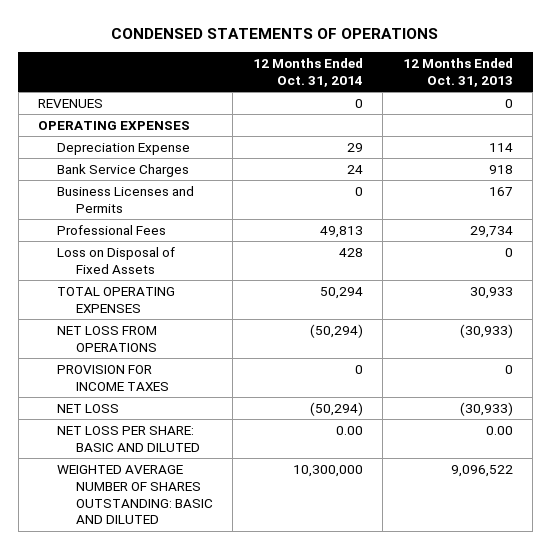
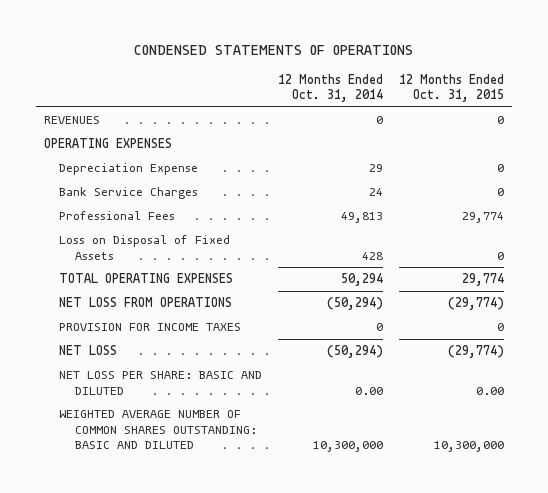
[402,58,513,88] 12 Months Ended Oct. 31, 2013 -> none
none -> [399,73,505,102] 12 Months Ended Oct. 31, 2015
[56,185,194,213] Business Licenses and Permits -> none
[56,464,213,525] WEIGHTED AVERAGE NUMBER OF SHARES OUTSTANDING: BASIC AND DILUTED -> [59,410,257,449] WEIGHTED AVERAGE NUMBER OF COMMON SHARES OUTSTANDING: BASIC AND DILUTED

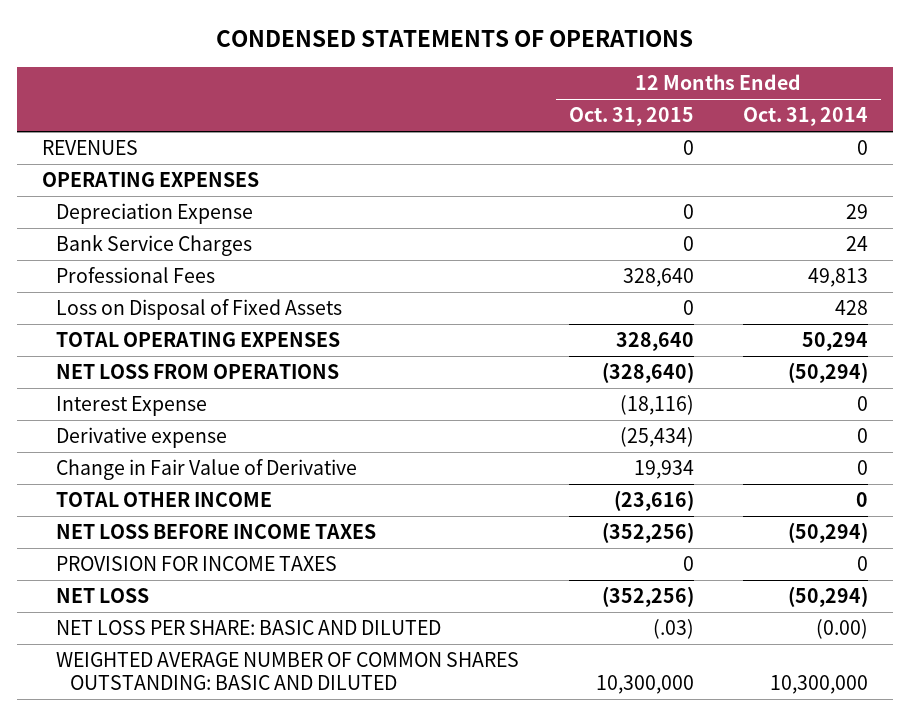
[462,212,505,224] 29,774 -> [622,268,694,288] 328,640
[462,273,505,287] 29,774 -> [615,332,694,352] 328,640
[448,297,505,311] (29,774) -> [601,362,694,384] (328,640)
none -> [55,396,207,417] Interest Expense
none -> [55,427,227,449] Derivative expense
none -> [55,459,357,481] Change in Fair Value of Derivative
none -> [55,492,272,508] TOTAL OTHER INCOME
none -> [55,524,376,540] NET LOSS BEFORE INCOME TAXES
[448,345,505,359] (29,774) -> [601,586,694,608] (352,256)
[355,386,384,395] 0.00 -> [816,619,869,640] (0.00)
[476,386,505,395] 0.00 -> [652,619,694,640] (.03)

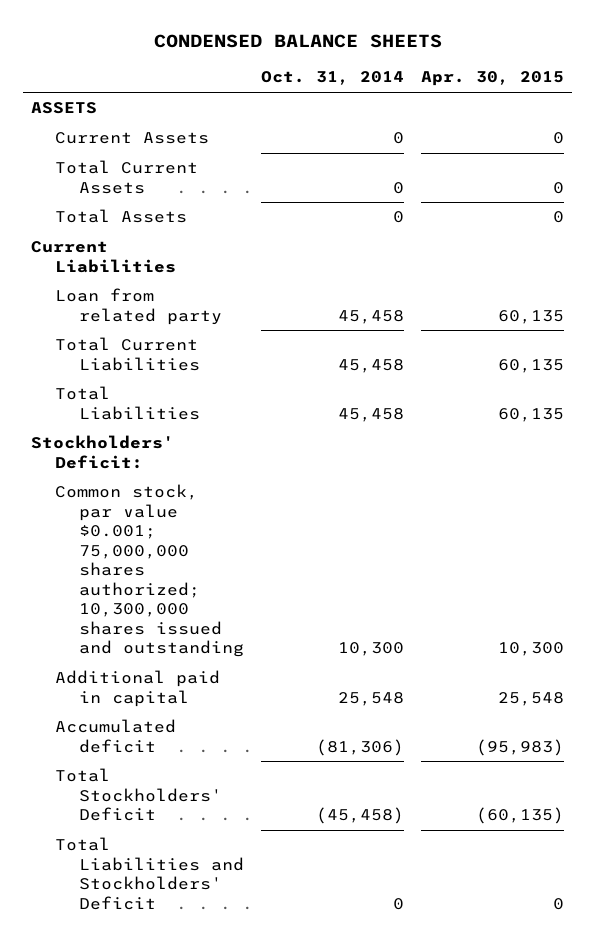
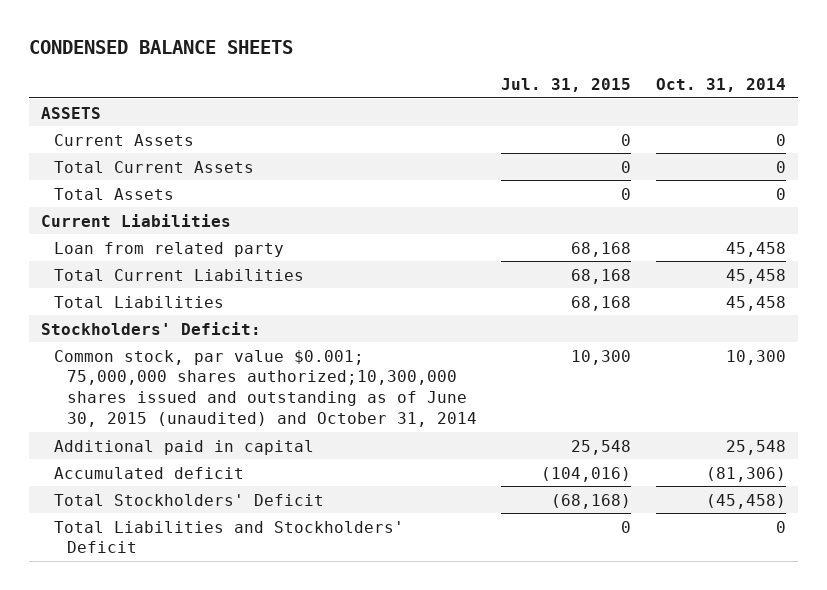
[420,71,564,87] Apr. 30, 2015 -> none
none -> [501,77,632,92] Jul. 31, 2015
[55,484,245,657] Common stock, par value $0.001; 75,000,000 shares authorized; 10,300,000 shares issued and outstanding -> [54,349,477,428] Common stock, par value $0.001; 75,000,000 shares authorized;10,300,000 shares issued and outstanding as of June 30, 2015 (unaudited) and October 31, 2014

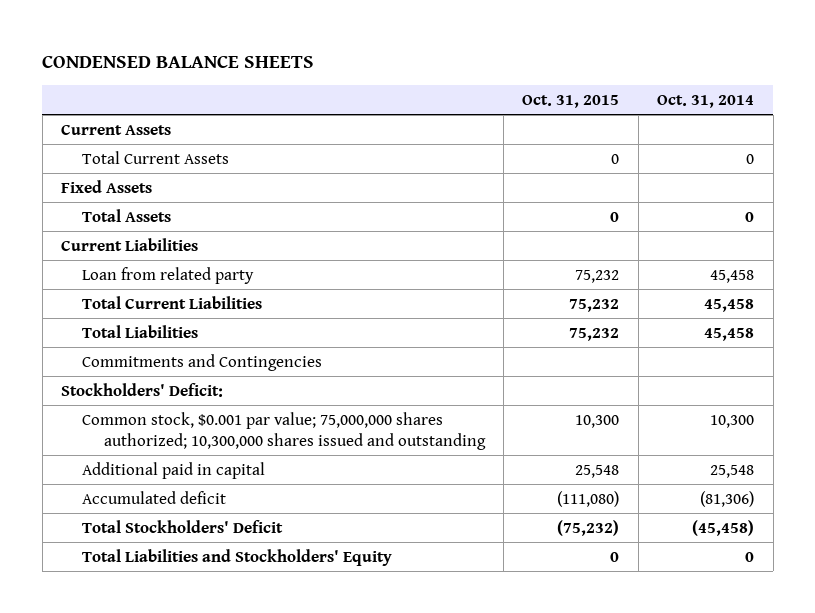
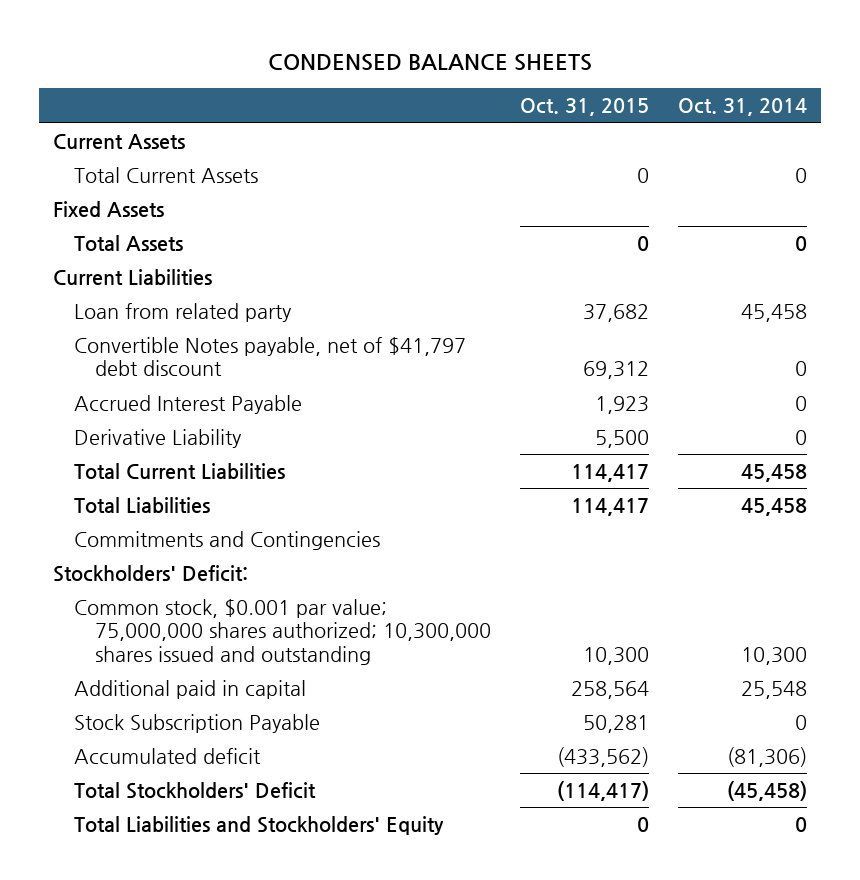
[575,269,620,283] 75,232 -> [582,303,649,322] 37,682
none -> [74,336,467,377] Convertible Notes payable, net of $41,797 debt discount
none -> [74,394,303,414] Accrued Interest Payable
none -> [74,428,243,448] Derivative Liability
[569,298,620,312] 75,232 -> [570,463,649,482] 114,417
[569,327,620,341] 75,232 -> [570,497,649,516] 114,417
[575,464,620,478] 25,548 -> [570,680,649,699] 258,564
none -> [74,713,321,733] Stock Subscription Payable
[557,490,620,507] (111,080) -> [556,746,649,767] (433,562)
[557,519,620,536] (75,232) -> [556,780,649,801] (114,417)

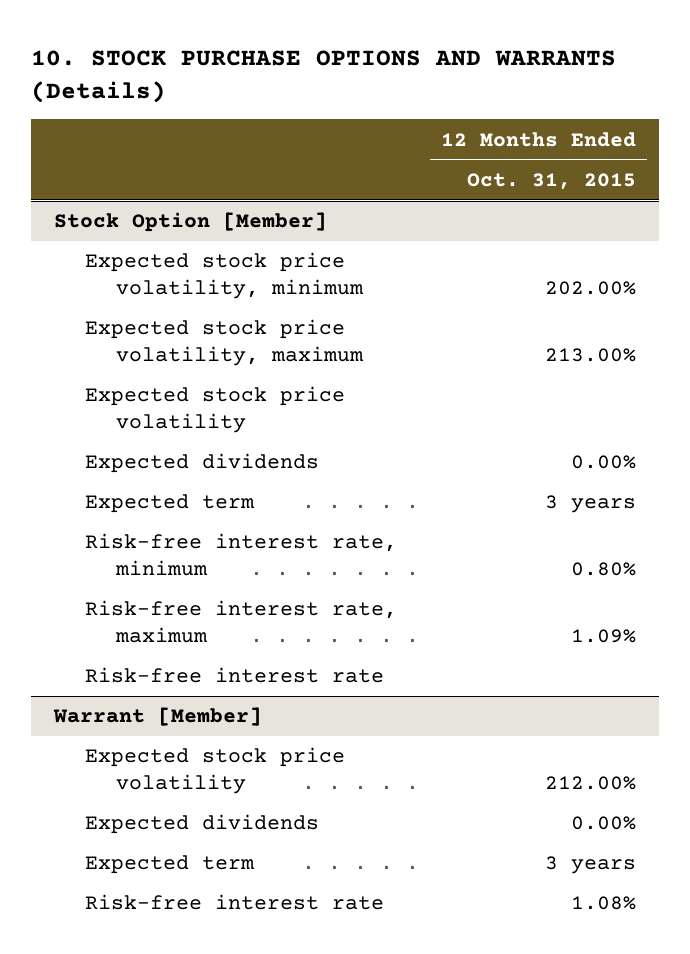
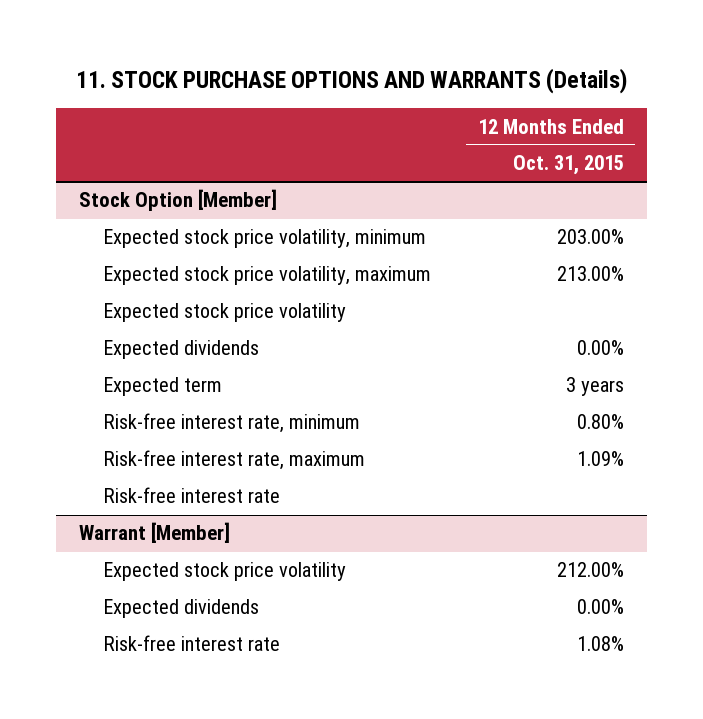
[31,49,617,103] 10. STOCK PURCHASE OPTIONS AND WARRANTS (Details) -> [75,67,627,94] 11. STOCK PURCHASE OPTIONS AND WARRANTS (Details)
[545,281,637,296] 202.00% -> [556,229,624,245] 203.00%
[84,855,255,875] Expected term -> none

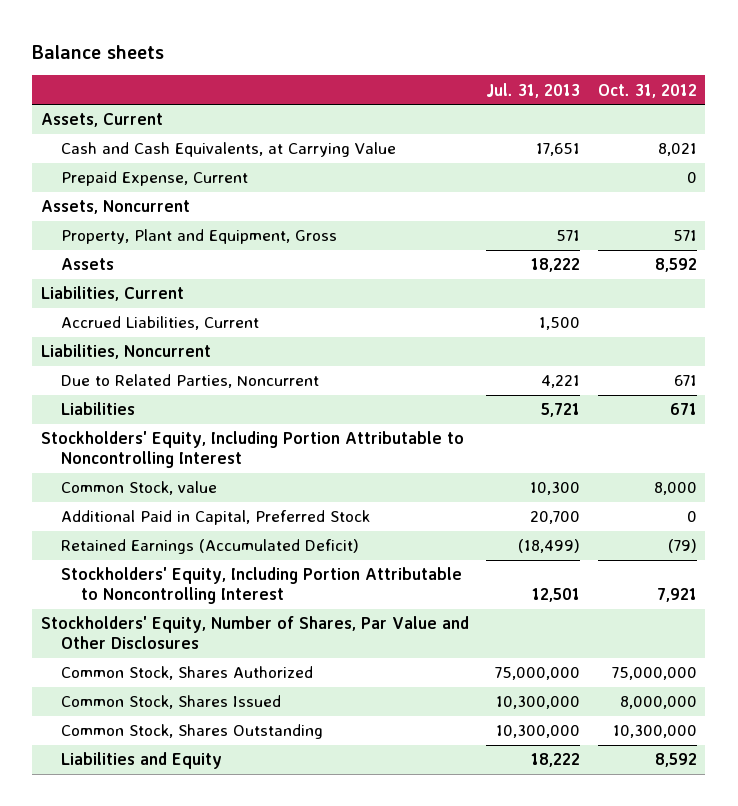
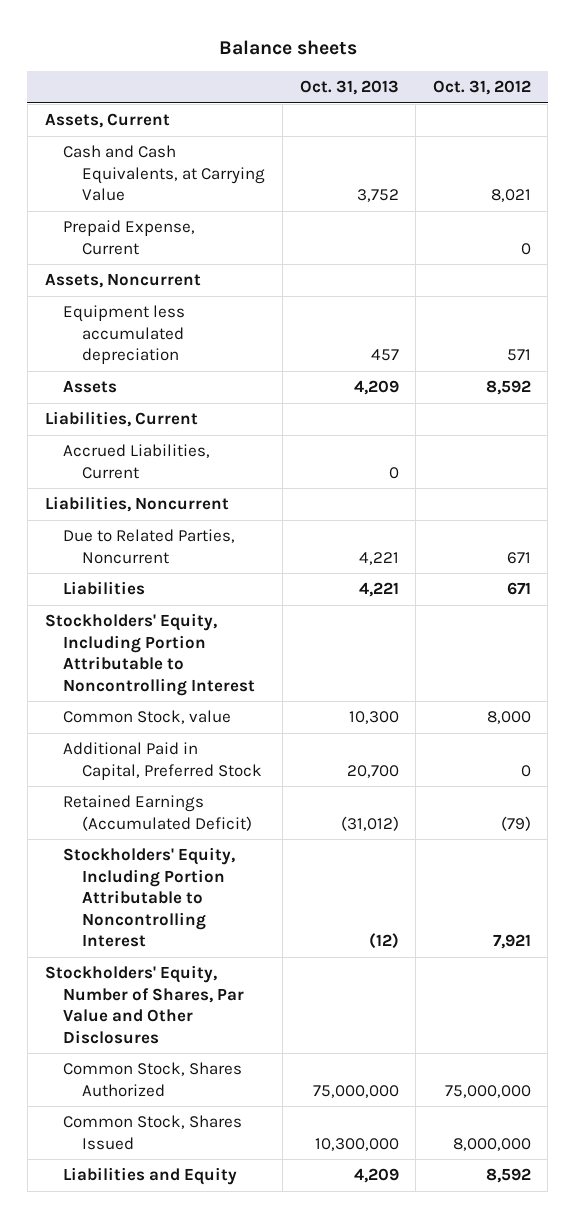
[486,82,581,98] Jul. 31, 2013 -> none
none -> [299,80,399,96] Oct. 31, 2013
[61,229,338,245] Property, Plant and Equipment, Gross -> [63,305,186,365] Equipment less accumulated depreciation
[61,724,324,740] Common Stock, Shares Outstanding -> none

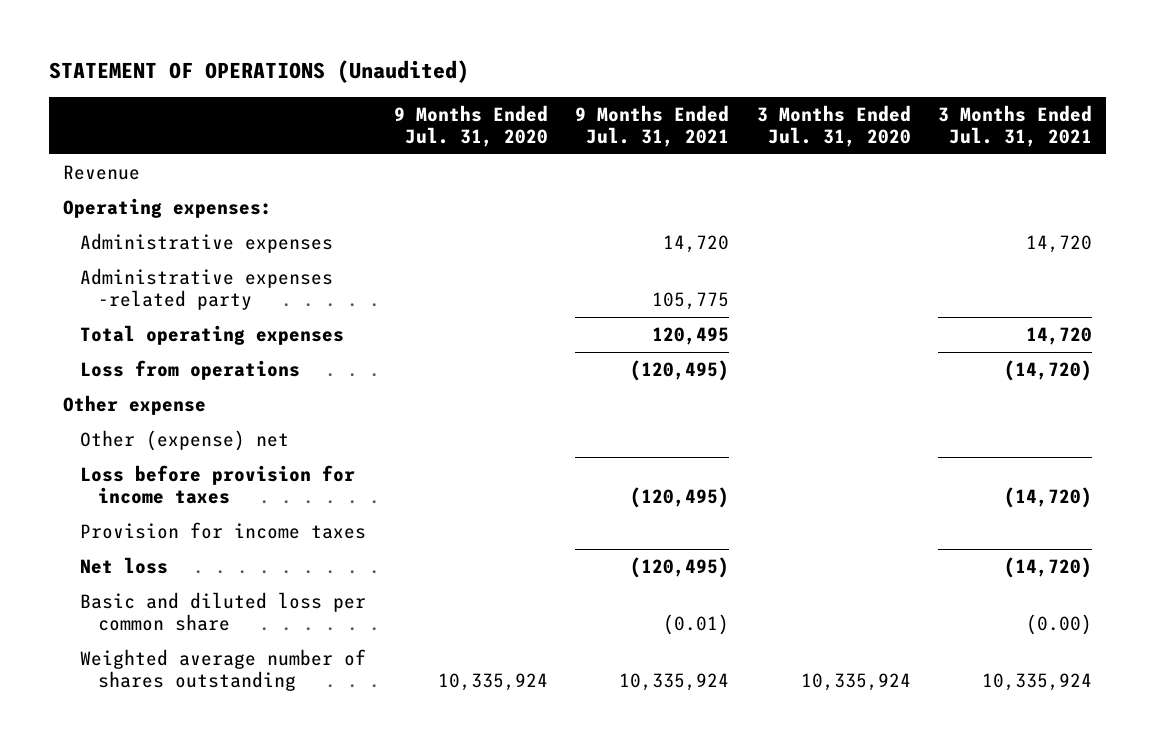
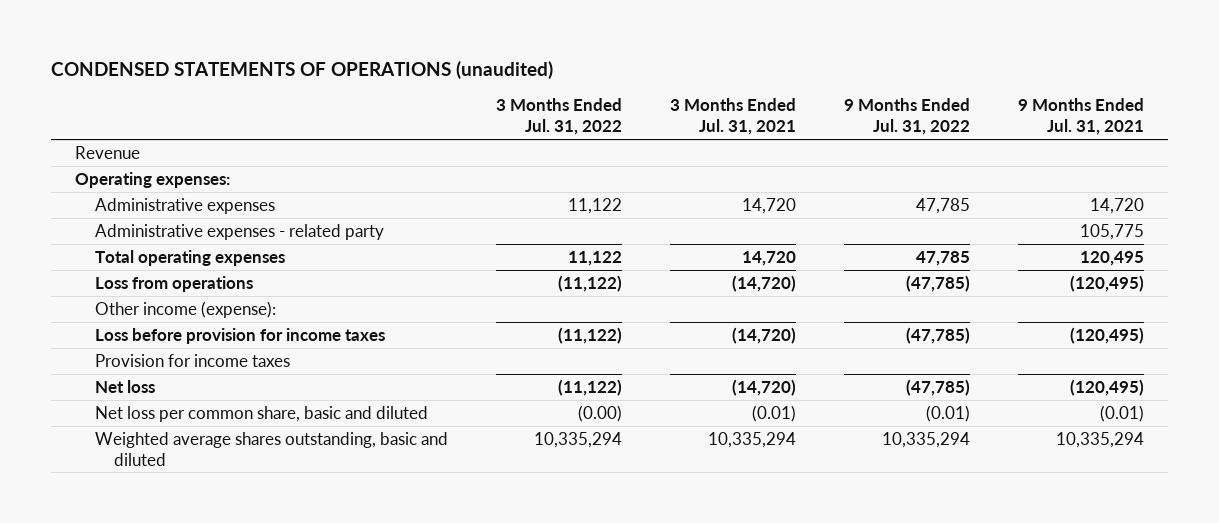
[48,60,469,84] STATEMENT OF OPERATIONS (Unaudited) -> [50,61,553,80] CONDENSED STATEMENTS OF OPERATIONS (unaudited)
[393,105,548,147] 9 Months Ended Jul. 31, 2020 -> none
[756,105,911,147] 3 Months Ended Jul. 31, 2020 -> none
none -> [495,98,622,136] 3 Months Ended Jul. 31, 2022
none -> [844,98,971,136] 9 Months Ended Jul. 31, 2022
[80,268,334,311] Administrative expenses -related party -> [94,223,384,240] Administrative expenses - related party
[62,395,206,416] Other expense -> none
[80,430,290,452] Other (expense) net -> [94,300,276,318] Other income (expense):
[80,649,367,692] Weighted average number of shares outstanding -> none
[80,592,367,632] Basic and diluted loss per common share -> [94,405,428,422] Net loss per common share, basic and diluted
[1026,614,1093,636] (0.00) -> [752,404,797,422] (0.01)
none -> [94,431,448,466] Weighted average shares outstanding, basic and diluted

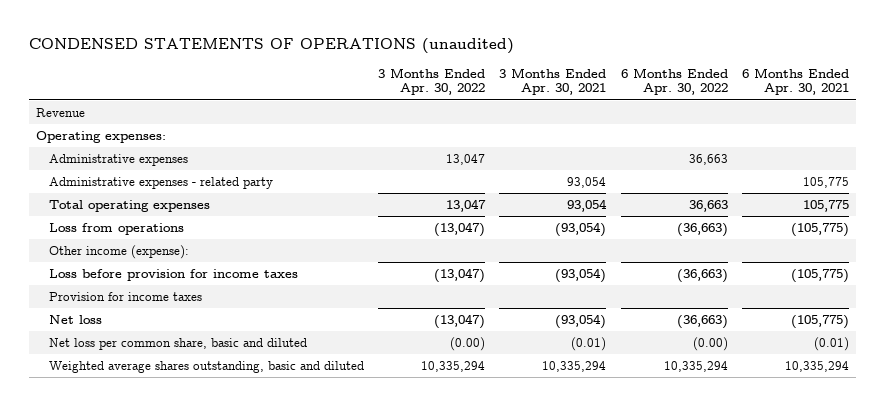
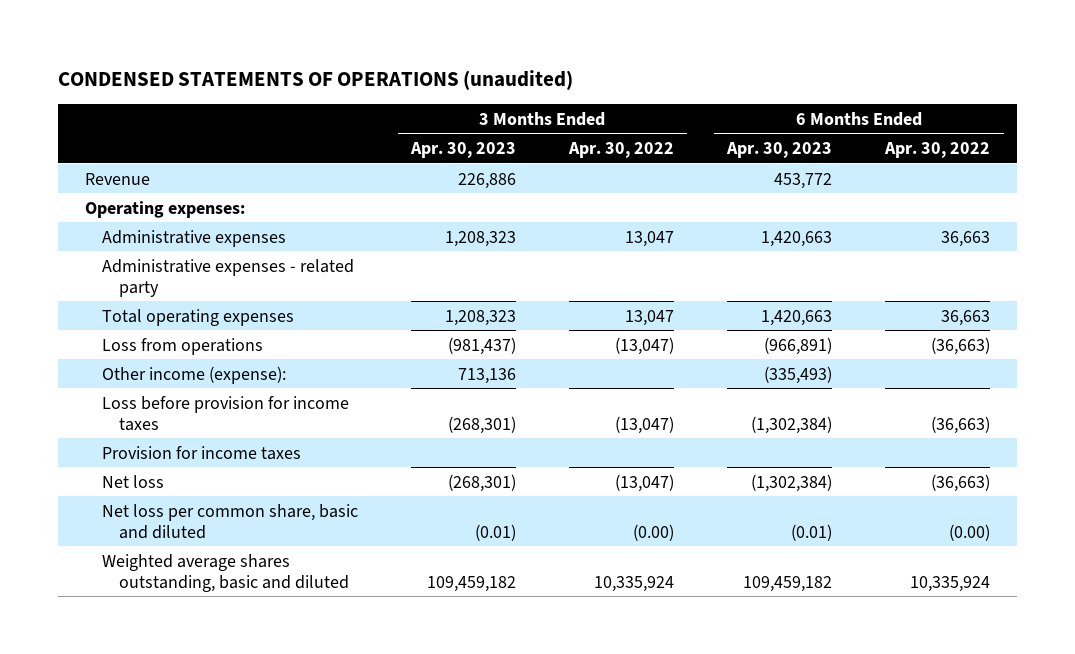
[499,67,607,96] 3 Months Ended Apr. 30, 2021 -> none
[741,67,849,96] 6 Months Ended Apr. 30, 2021 -> none
none -> [409,142,516,159] Apr. 30, 2023
none -> [726,142,833,159] Apr. 30, 2023
[421,361,486,373] 10,335,294 -> [593,575,674,592] 10,335,924
[663,361,728,373] 10,335,294 -> [910,575,991,592] 10,335,924

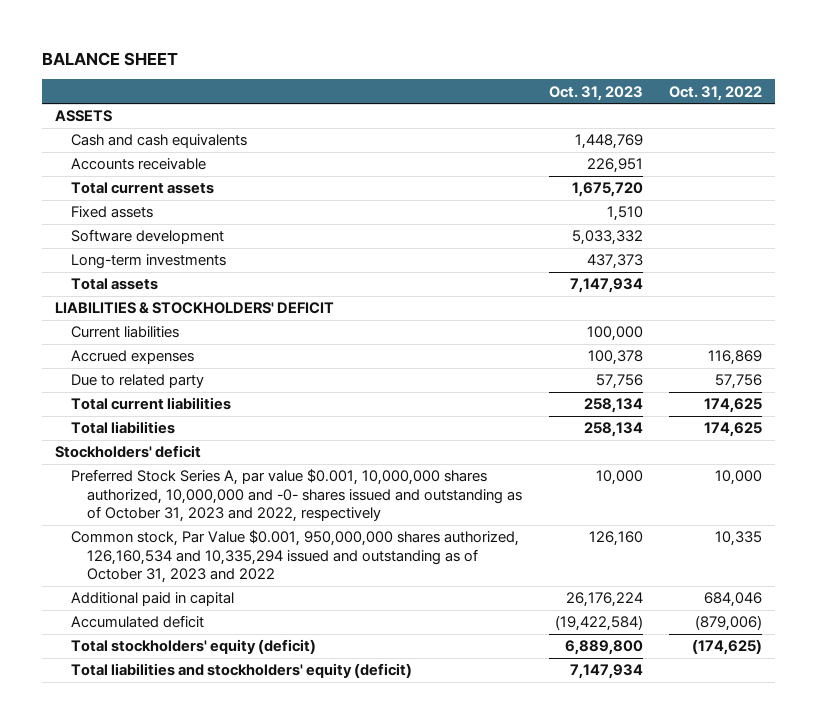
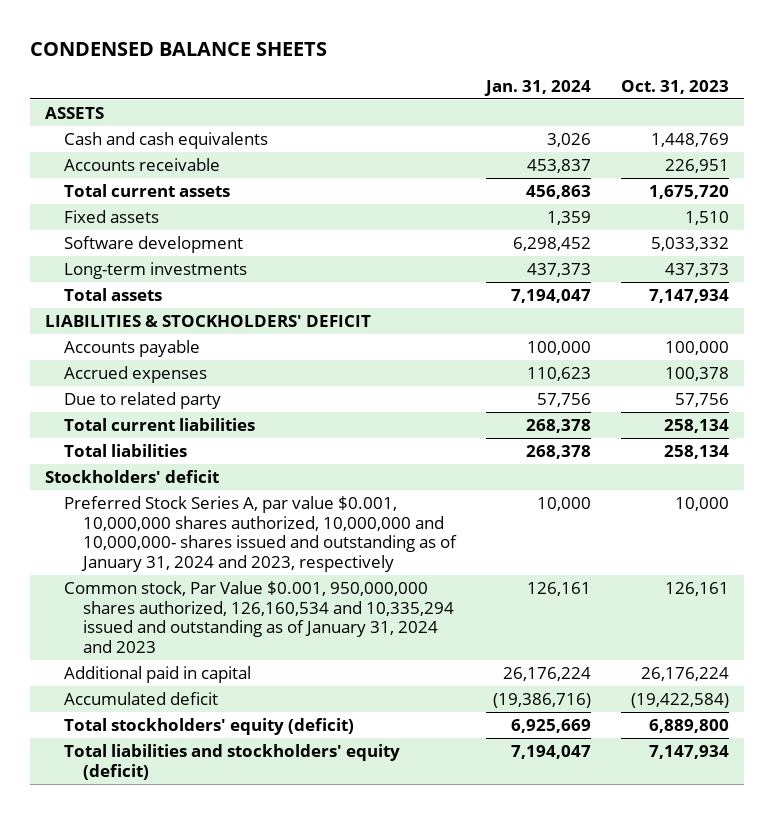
[41,51,178,66] BALANCE SHEET -> [29,41,327,56] CONDENSED BALANCE SHEETS
[669,85,763,101] Oct. 31, 2022 -> none
none -> [484,79,592,96] Jan. 31, 2024
[70,326,179,339] Current liabilities -> none
none -> [63,340,200,358] Accounts payable
[70,469,523,523] Preferred Stock Series A, par value $0.001, 10,000,000 shares authorized, 10,000,000 and -0- shares issued and outstanding as of October 31, 2023 and 2022, respectively -> [63,496,458,573] Preferred Stock Series A, par value $0.001, 10,000,000 shares authorized, 10,000,000 and 10,000,000- shares issued and outstanding as of January 31, 2024 and 2023, respectively
[70,530,519,584] Common stock, Par Value $0.001, 950,000,000 shares authorized, 126,160,534 and 10,335,294 issued and outstanding as of October 31, 2023 and 2022 -> [63,581,455,654] Common stock, Par Value $0.001, 950,000,000 shares authorized, 126,160,534 and 10,335,294 issued and outstanding as of January 31, 2024 and 2023
[588,531,643,547] 126,160 -> [665,582,730,597] 126,161

